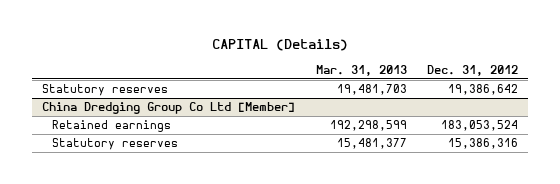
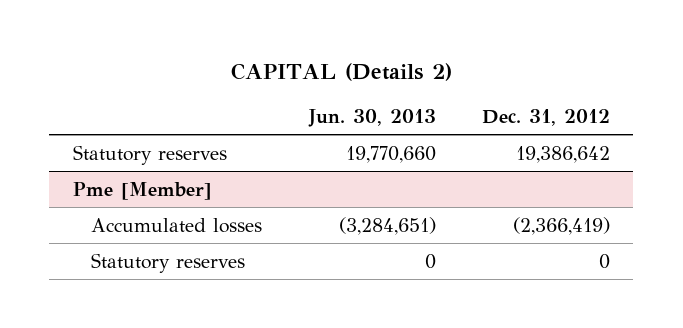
[212,39,349,52] CAPITAL (Details) -> [231,63,453,82] CAPITAL (Details 2)
[315,64,407,76] Mar. 31, 2013 -> none
none -> [307,109,436,128] Jun. 30, 2013
[42,102,296,115] China Dredging Group Co Ltd [Member] -> none
[52,120,172,133] Retained earnings -> none
none -> [72,181,212,200] Pme [Member]
none -> [91,217,263,233] Accumulated losses
[447,138,518,150] 15,386,316 -> [599,253,611,269] 0

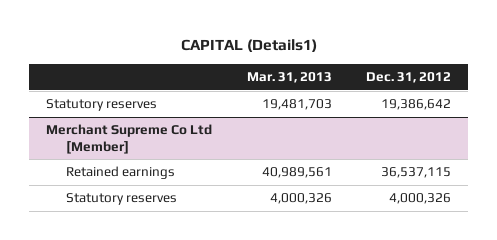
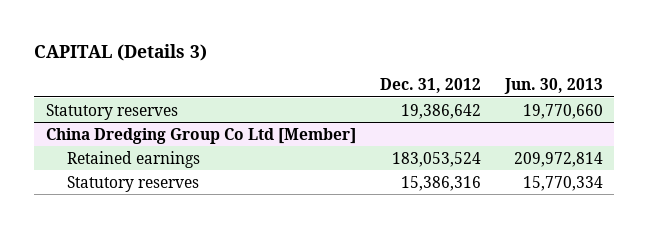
[180,39,317,53] CAPITAL (Details1) -> [33,43,207,61] CAPITAL (Details 3)
[246,72,332,84] Mar. 31, 2013 -> none
none -> [503,78,603,95] Jun. 30, 2013
[46,124,213,154] Merchant Supreme Co Ltd [Member] -> none
none -> [45,127,356,144] China Dredging Group Co Ltd [Member]
[380,167,451,179] 36,537,115 -> [391,151,481,167] 183,053,524
[388,193,451,205] 4,000,326 -> [400,175,481,191] 15,386,316

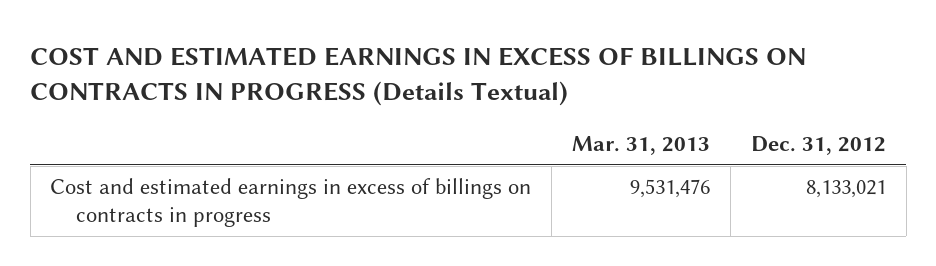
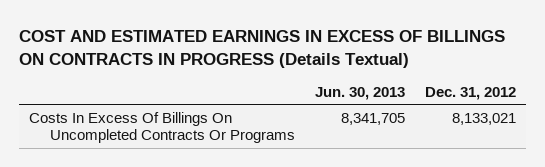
[572,135,711,155] Mar. 31, 2013 -> none
none -> [314,86,405,100] Jun. 30, 2013
[50,178,532,228] Cost and estimated earnings in excess of billings on contracts in progress -> [28,111,295,144] Costs In Excess Of Billings On Uncompleted Contracts Or Programs

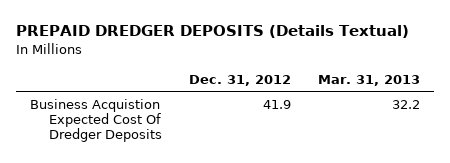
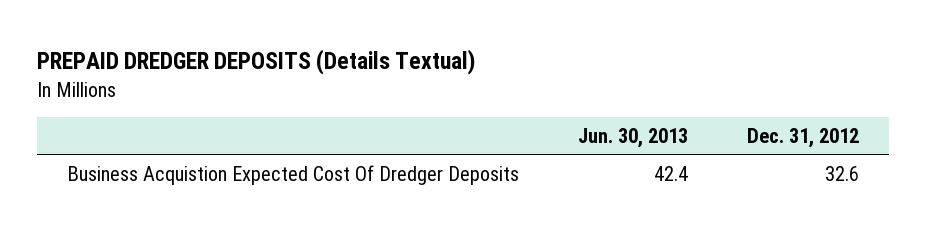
[318,74,421,86] Mar. 31, 2013 -> none
none -> [578,128,689,149] Jun. 30, 2013
[262,100,291,110] 41.9 -> [825,165,860,181] 32.6

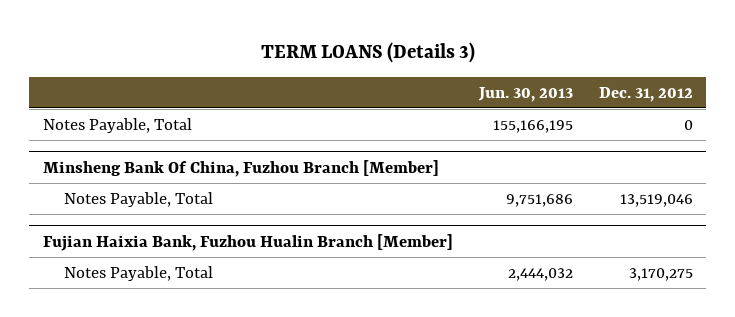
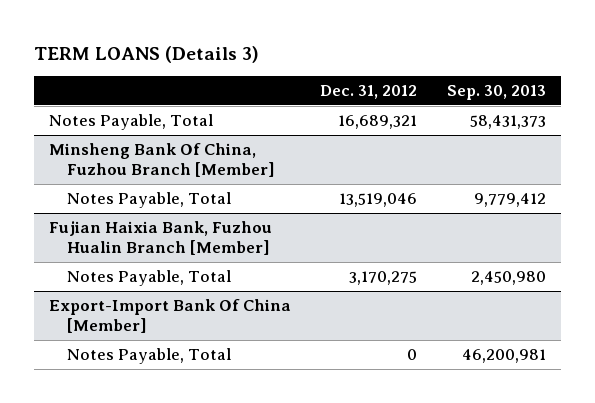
[477,86,573,102] Jun. 30, 2013 -> none
none -> [446,85,546,101] Sep. 30, 2013
[683,119,693,130] 0 -> [338,115,418,130] 16,689,321
none -> [48,299,291,334] Export-Import Bank Of China [Member]
none -> [67,348,232,365] Notes Payable, Total

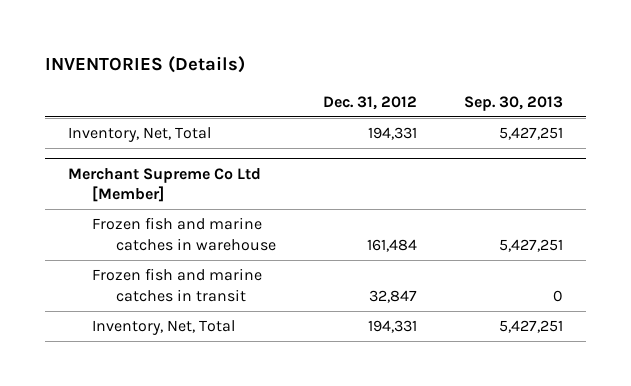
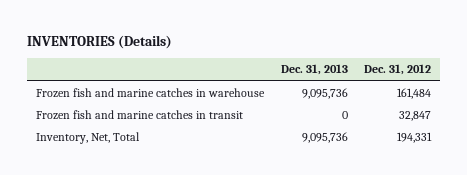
[463,95,563,111] Sep. 30, 2013 -> none
none -> [280,64,348,76] Dec. 31, 2013
[68,127,212,143] Inventory, Net, Total -> none
[68,167,262,203] Merchant Supreme Co Ltd [Member] -> none

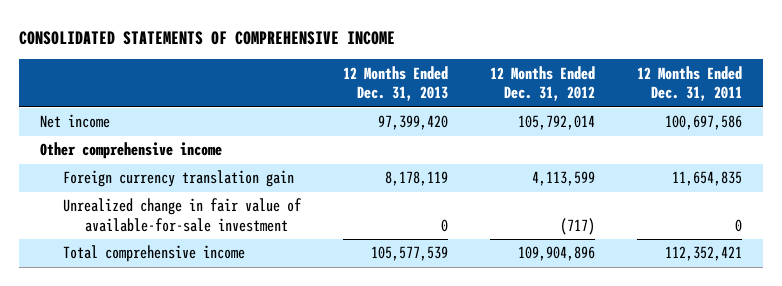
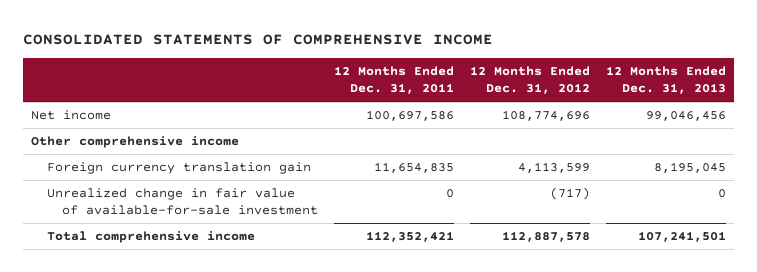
[377,115,448,131] 97,399,420 -> [645,111,726,122] 99,046,456
[517,115,595,131] 105,792,014 -> [501,110,590,122] 108,774,696
[384,171,448,187] 8,178,119 -> [653,162,726,174] 8,195,045
[370,246,448,262] 105,577,539 -> [637,231,726,243] 107,241,501
[517,246,595,262] 109,904,896 -> [501,231,590,243] 112,887,578

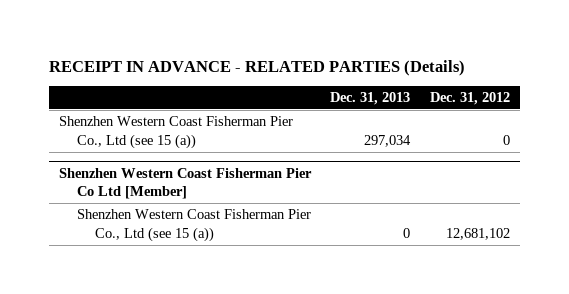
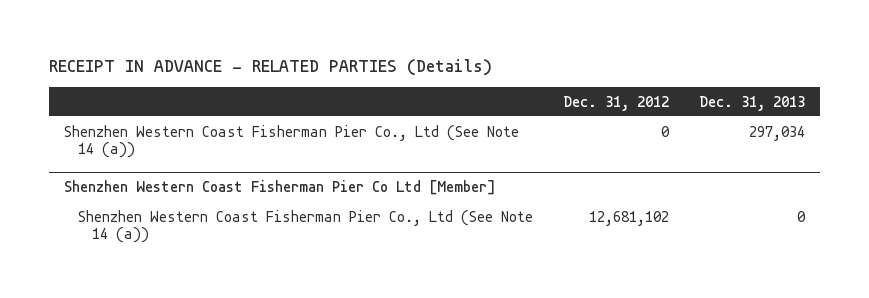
[58,116,293,149] Shenzhen Western Coast Fisherman Pier Co., Ltd (see 15 (a)) -> [64,124,520,159] Shenzhen Western Coast Fisherman Pier Co., Ltd (See Note 14 (a))
[76,209,311,242] Shenzhen Western Coast Fisherman Pier Co., Ltd (see 15 (a)) -> [78,209,534,244] Shenzhen Western Coast Fisherman Pier Co., Ltd (See Note 14 (a))

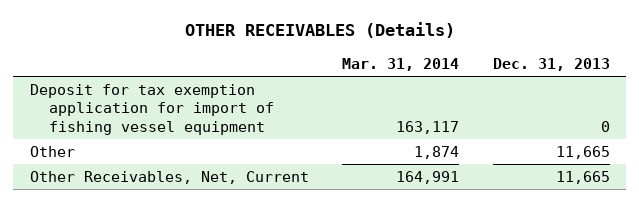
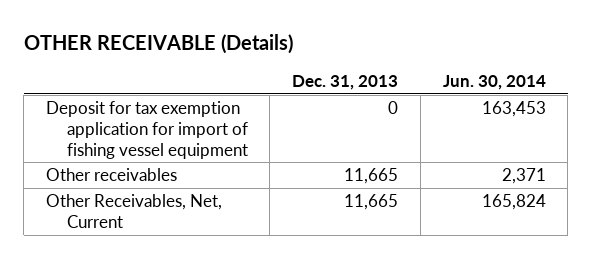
[184,22,455,39] OTHER RECEIVABLES (Details) -> [23,34,293,55] OTHER RECEIVABLE (Details)
[342,58,460,72] Mar. 31, 2014 -> none
none -> [442,74,546,90] Jun. 30, 2014
[29,145,75,157] Other -> [45,168,177,182] Other receivables

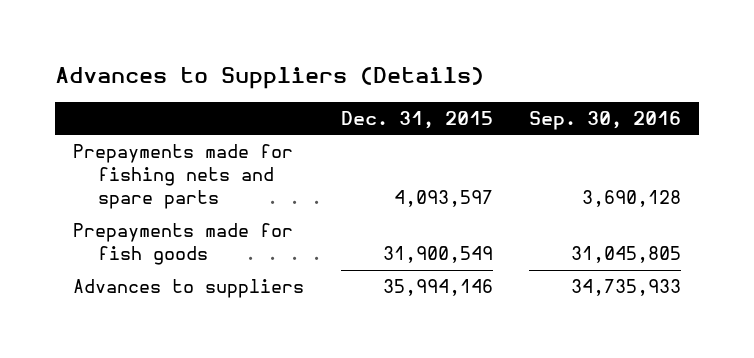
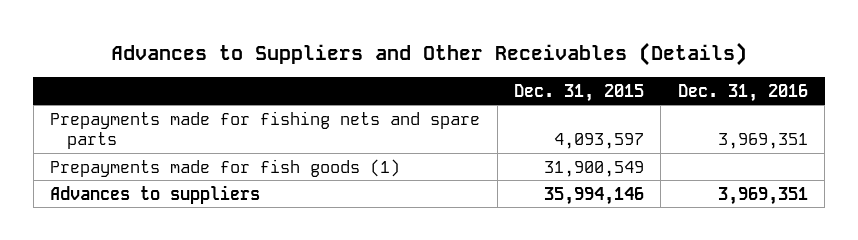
[55,67,485,90] Advances to Suppliers (Details) -> [110,42,747,67] Advances to Suppliers and Other Receivables (Details)
[529,110,682,130] Sep. 30, 2016 -> none
none -> [677,83,808,102] Dec. 31, 2016
[73,223,294,266] Prepayments made for fish goods -> [50,158,401,177] Prepayments made for fish goods (1)

